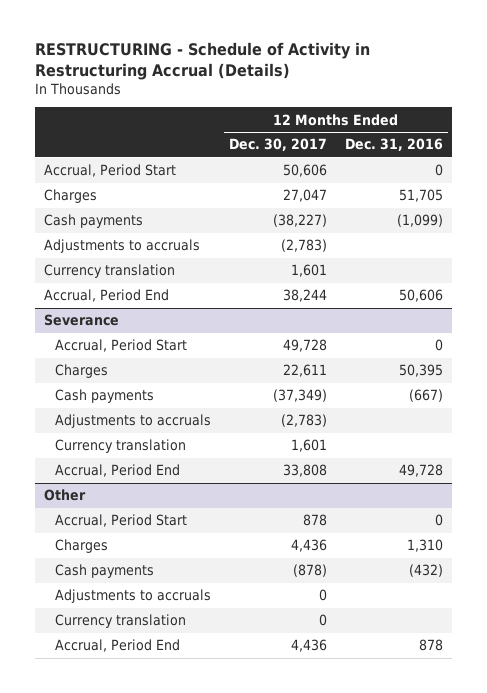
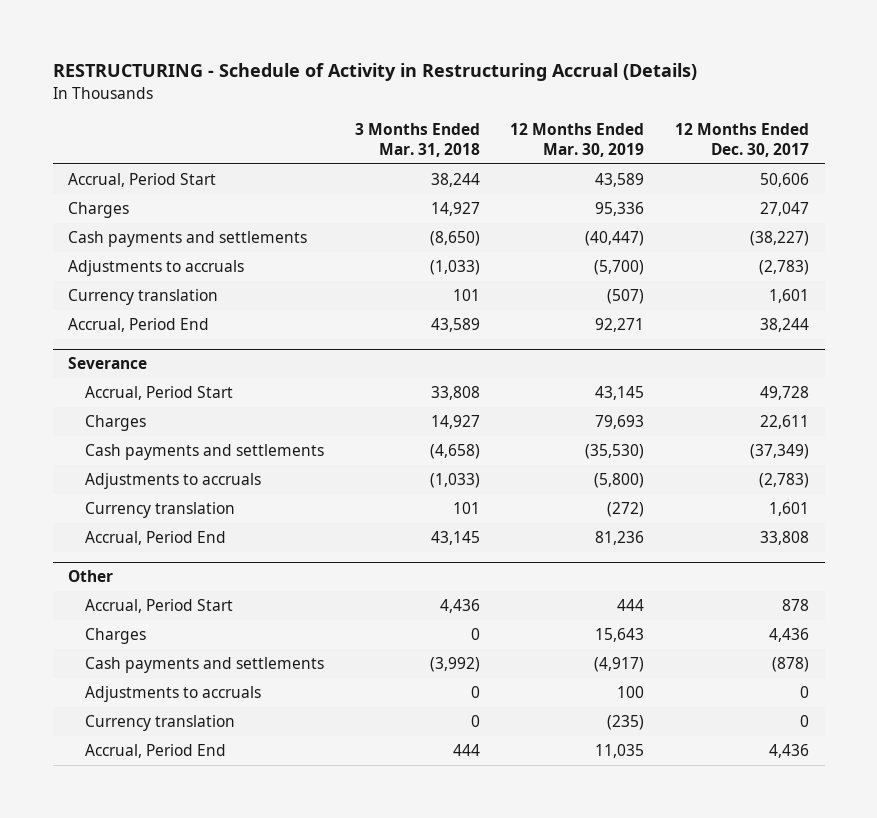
[345,138,444,152] Dec. 31, 2016 -> none
none -> [354,122,480,157] 3 Months Ended Mar. 31, 2018
none -> [510,122,645,157] 12 Months Ended Mar. 30, 2019
[43,214,143,229] Cash payments -> [68,231,308,248] Cash payments and settlements
[54,389,154,404] Cash payments -> [84,444,324,461] Cash payments and settlements
[54,564,154,579] Cash payments -> [84,657,324,674] Cash payments and settlements

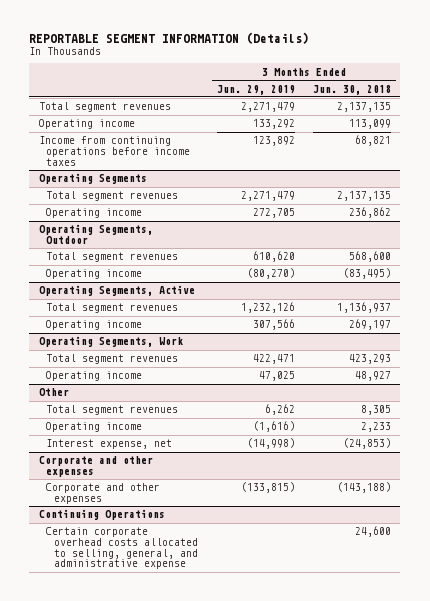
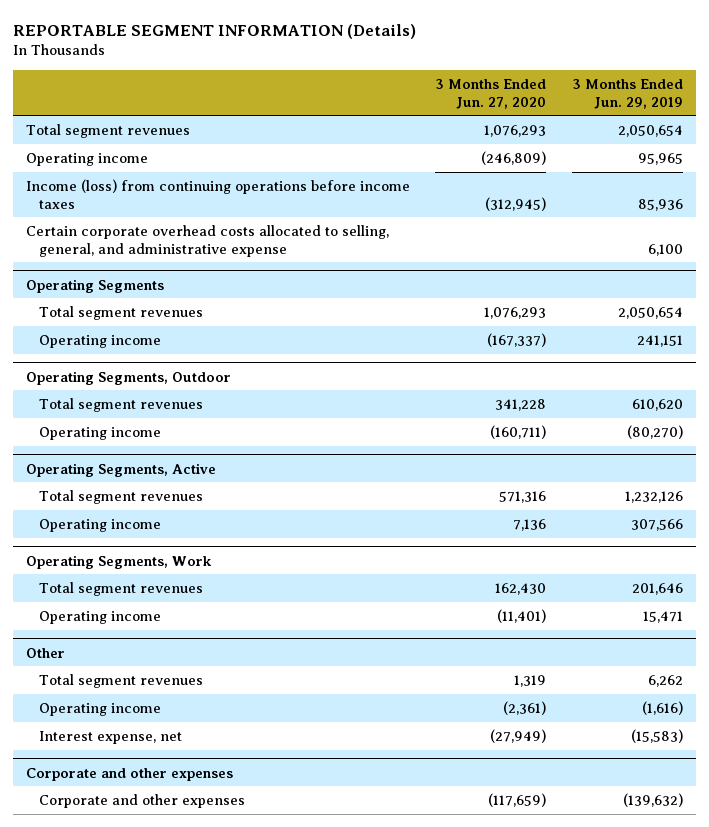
[313,84,392,95] Jun. 30, 2018 -> none
none -> [435,78,547,109] 3 Months Ended Jun. 27, 2020
[240,102,295,113] 2,271,479 -> [617,124,683,137] 2,050,654
[252,119,295,130] 133,292 -> [637,152,683,165] 95,965
[38,136,191,166] Income from continuing operations before income taxes -> [25,178,410,209] Income (loss) from continuing operations before income taxes
[252,136,295,147] 123,892 -> [637,198,683,211] 85,936
none -> [25,224,389,257] Certain corporate overhead costs allocated to selling, general, and administrative expense
[240,191,295,202] 2,271,479 -> [617,306,683,319] 2,050,654
[252,208,295,219] 272,705 -> [636,334,683,347] 241,151
[252,354,295,365] 422,471 -> [631,582,683,595] 201,646
[258,371,295,382] 47,025 -> [642,610,683,623] 15,471
[246,438,295,450] (14,998) -> [630,728,683,743] (15,583)
[38,509,165,521] Continuing Operations -> none
[46,527,199,570] Certain corporate overhead costs allocated to selling, general, and administrative expense -> none
[240,482,295,494] (133,815) -> [622,792,683,807] (139,632)

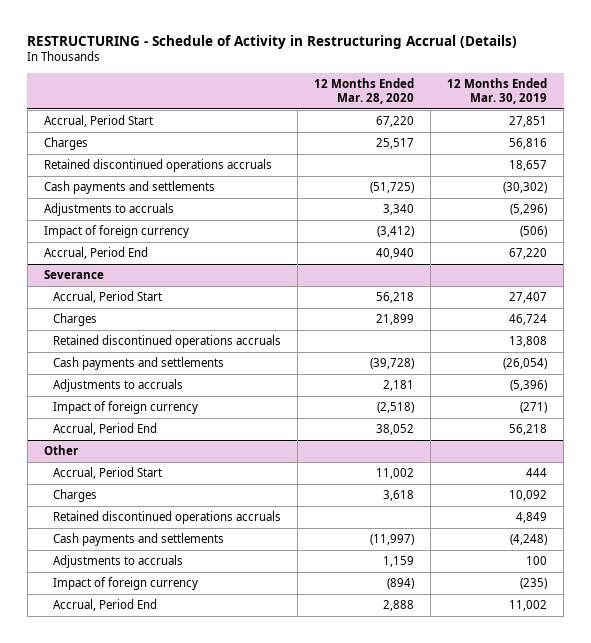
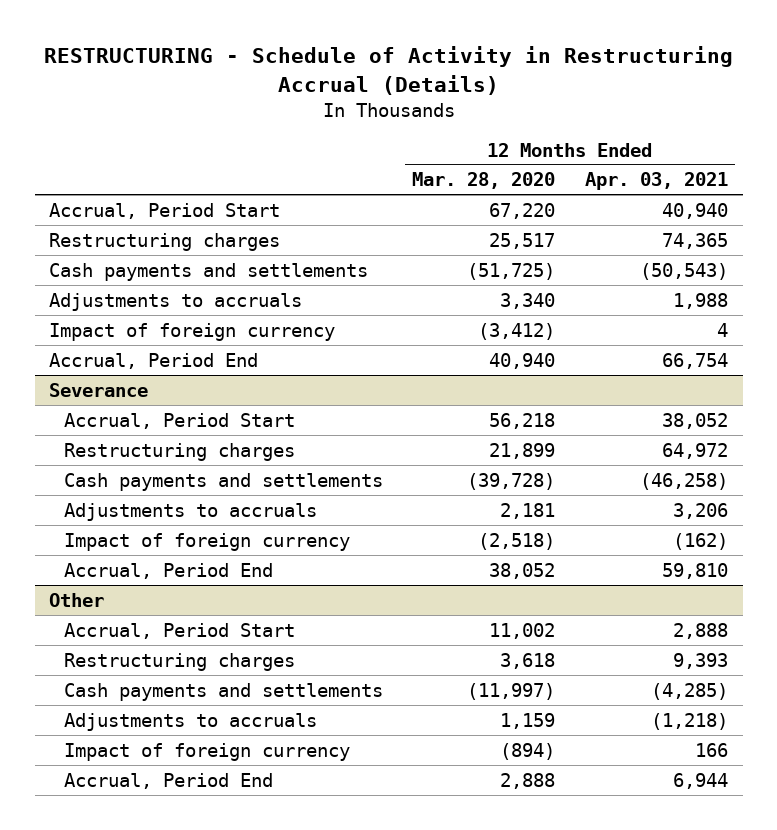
[447,77,548,105] 12 Months Ended Mar. 30, 2019 -> none
none -> [584,172,728,191] Apr. 03, 2021
[44,158,273,172] Retained discontinued operations accruals -> none
[44,136,89,150] Charges -> [49,232,281,251] Restructuring charges
[52,334,281,348] Retained discontinued operations accruals -> none
[52,312,97,326] Charges -> [63,442,295,461] Restructuring charges
[52,510,281,524] Retained discontinued operations accruals -> none
[52,488,97,502] Charges -> [63,652,295,671] Restructuring charges

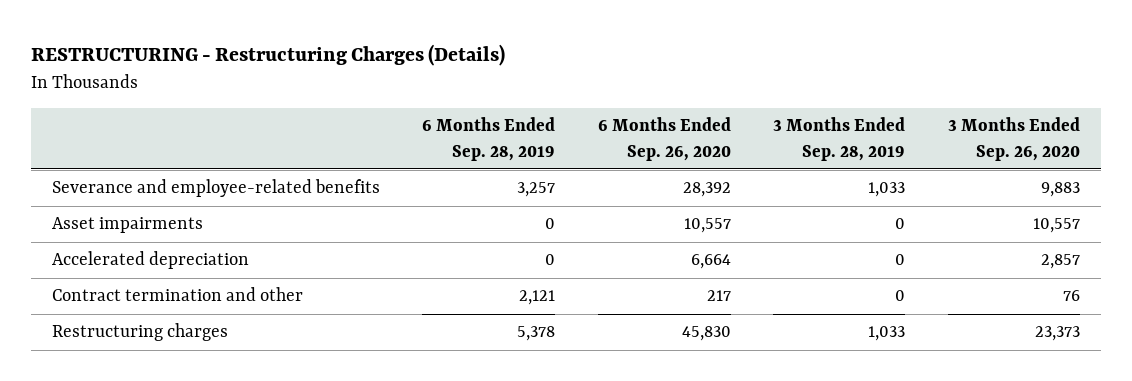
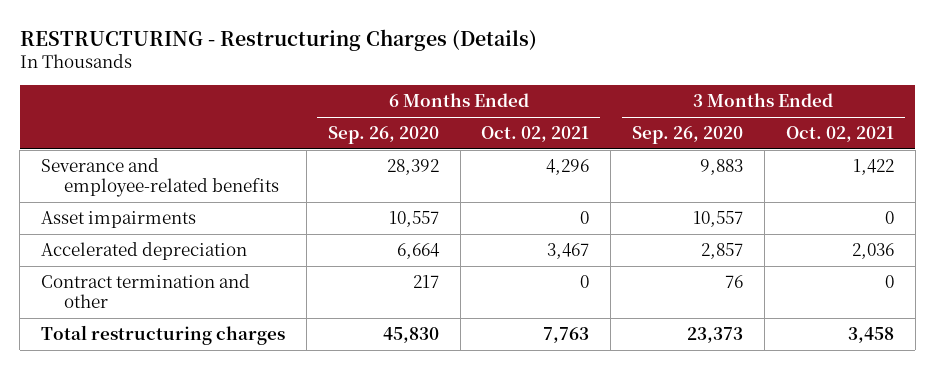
[422,117,556,161] 6 Months Ended Sep. 28, 2019 -> none
[773,117,906,161] 3 Months Ended Sep. 28, 2019 -> none
none -> [481,126,590,143] Oct. 02, 2021
none -> [785,126,894,143] Oct. 02, 2021
[51,323,228,342] Restructuring charges -> [40,325,285,346] Total restructuring charges

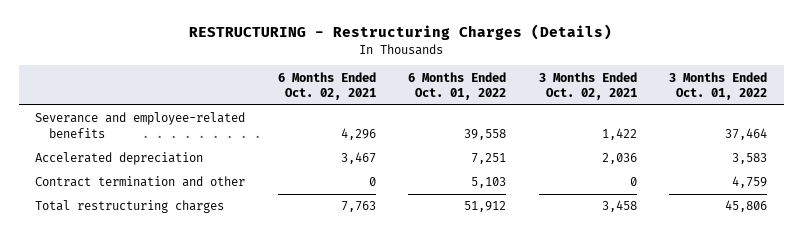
[327,126,439,145] Sep. 26, 2020 -> none
[632,126,744,145] Sep. 26, 2020 -> none
none -> [408,71,507,101] 6 Months Ended Oct. 01, 2022
none -> [669,71,768,101] 3 Months Ended Oct. 01, 2022
[40,211,196,229] Asset impairments -> none

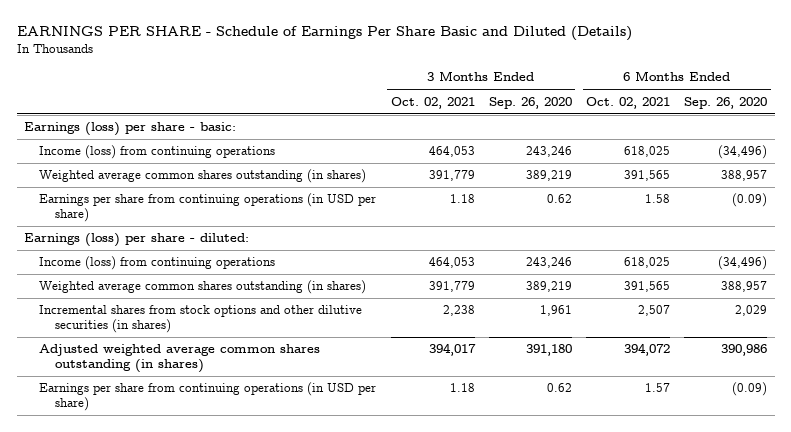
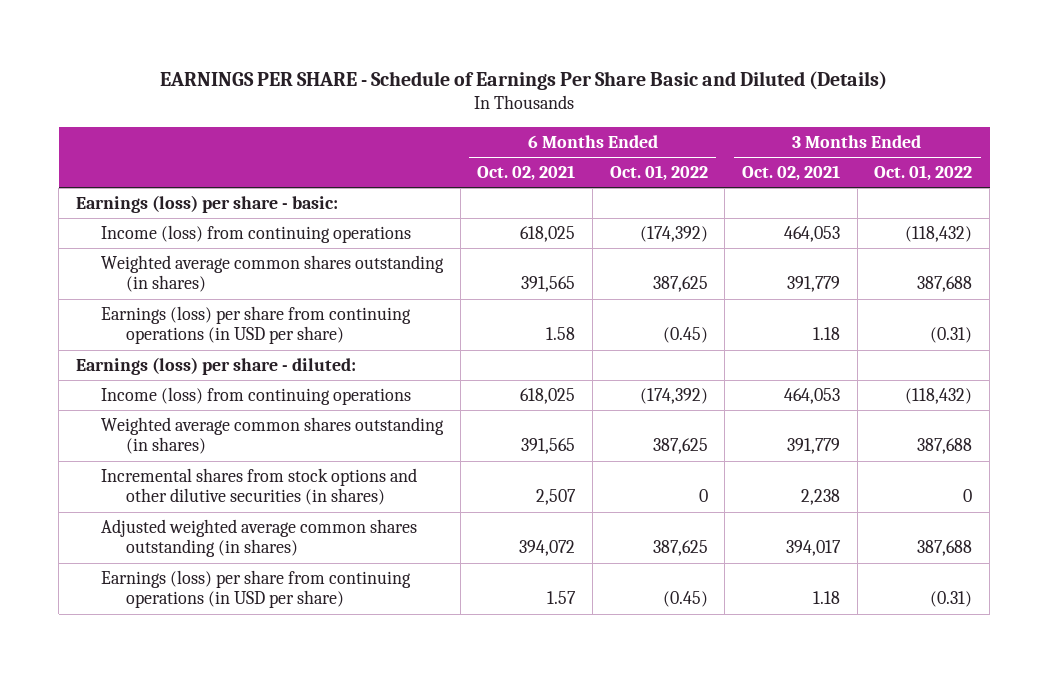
[488,96,572,109] Sep. 26, 2020 -> none
[684,96,768,109] Sep. 26, 2020 -> none
none -> [609,165,708,182] Oct. 01, 2022
none -> [874,165,973,182] Oct. 01, 2022
[39,193,377,223] Earnings per share from continuing operations (in USD per share) -> [101,306,412,345] Earnings (loss) per share from continuing operations (in USD per share)
[39,382,377,412] Earnings per share from continuing operations (in USD per share) -> [101,570,412,609] Earnings (loss) per share from continuing operations (in USD per share)

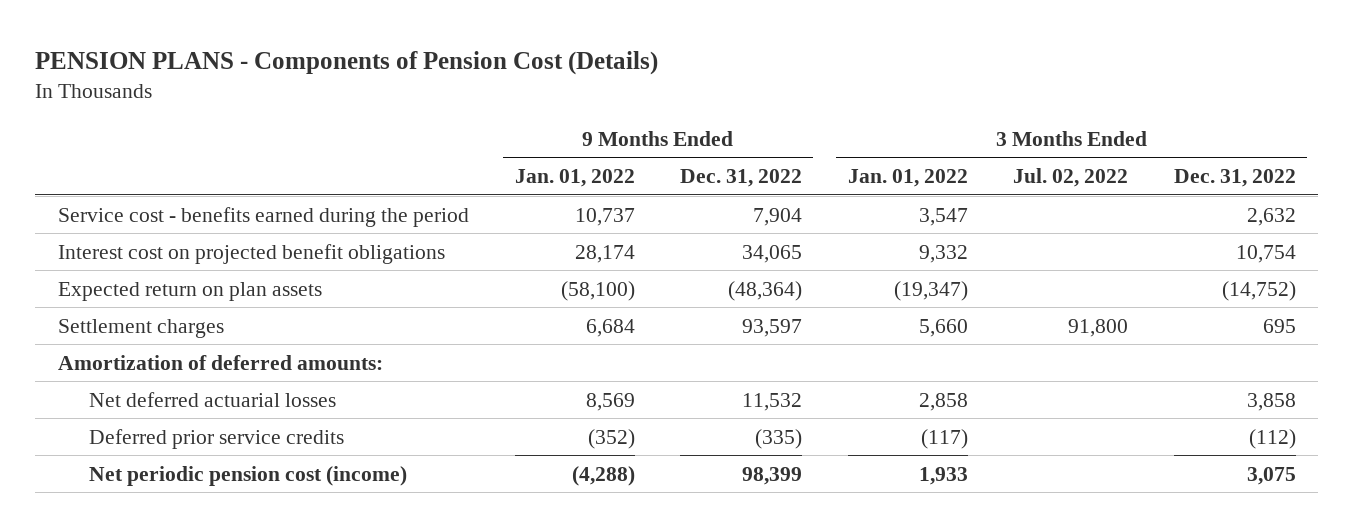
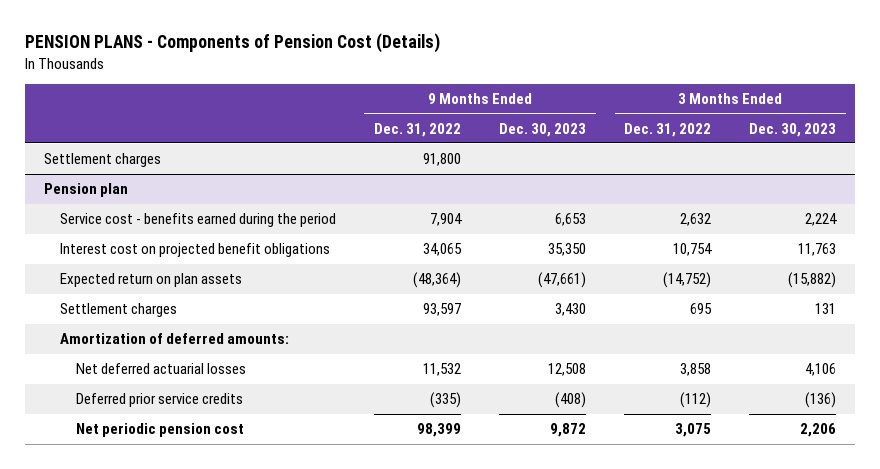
[514,169,635,188] Jan. 01, 2022 -> none
[847,169,968,188] Jan. 01, 2022 -> none
[1013,168,1129,188] Jul. 02, 2022 -> none
none -> [499,122,587,137] Dec. 30, 2023
none -> [749,122,837,137] Dec. 30, 2023
none -> [44,153,162,168] Settlement charges
none -> [44,183,129,198] Pension plan
[88,465,407,486] Net periodic pension cost (income) -> [75,423,244,438] Net periodic pension cost

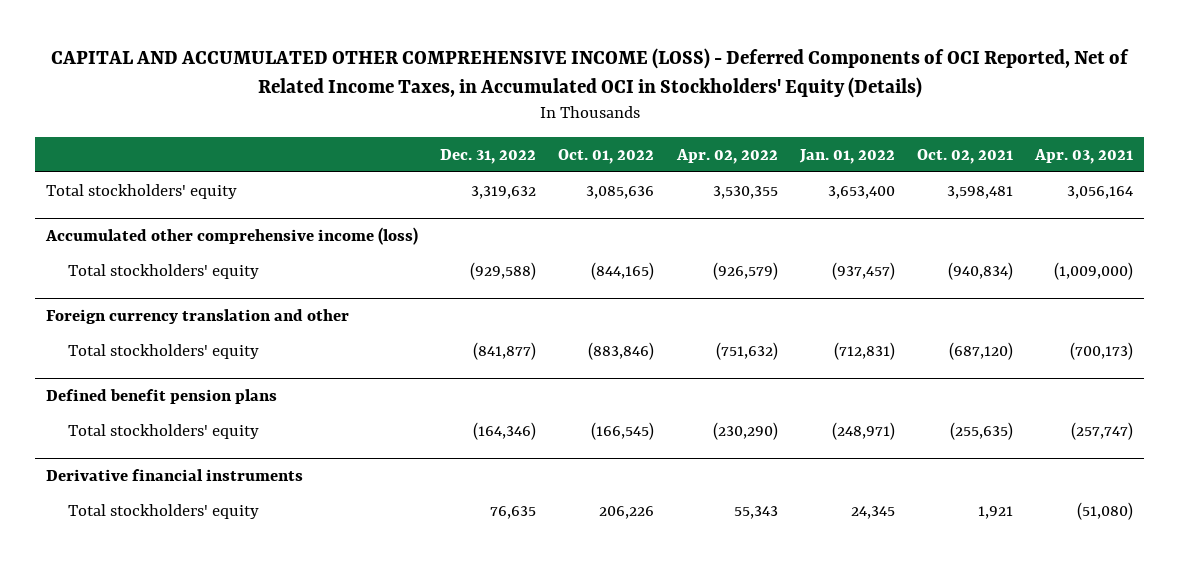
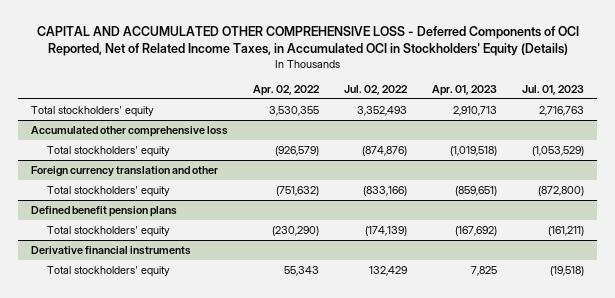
[50,48,1129,99] CAPITAL AND ACCUMULATED OTHER COMPREHENSIVE INCOME (LOSS) - Deferred Components of OCI Reported, Net of Related Income Taxes, in Accumulated OCI in Stockholders' Equity (Details) -> [36,25,579,56] CAPITAL AND ACCUMULATED OTHER COMPREHENSIVE LOSS - Deferred Components of OCI Reported, Net of Related Income Taxes, in Accumulated OCI in Stockholders' Equity (Details)
[440,148,537,164] Dec. 31, 2022 -> none
[558,148,655,164] Oct. 01, 2022 -> none
[798,148,895,164] Jan. 01, 2022 -> none
[917,148,1014,164] Oct. 02, 2021 -> none
[1034,148,1134,164] Apr. 03, 2021 -> none
none -> [344,84,409,95] Jul. 02, 2022
none -> [432,84,498,96] Apr. 01, 2023
none -> [522,84,585,95] Jul. 01, 2023
[45,227,419,246] Accumulated other comprehensive income (loss) -> [30,126,228,138] Accumulated other comprehensive loss

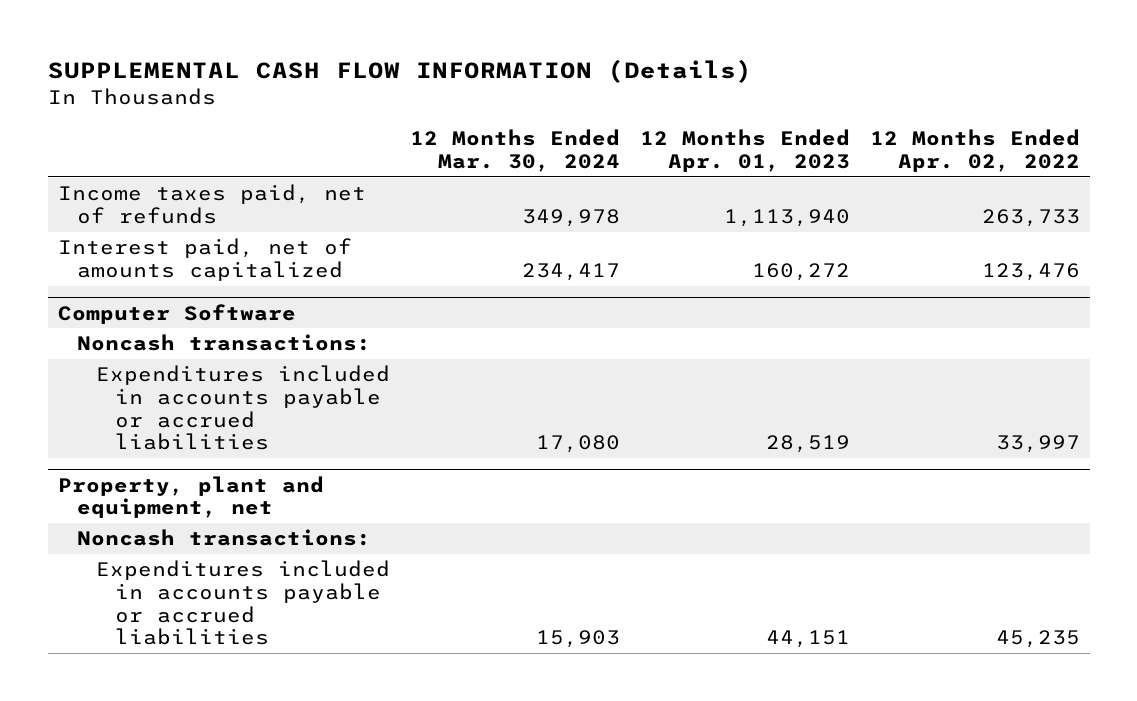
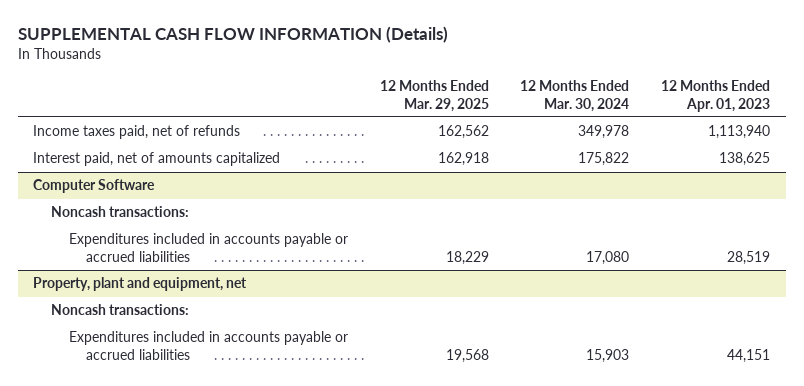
[869,129,1080,172] 12 Months Ended Apr. 02, 2022 -> none
none -> [379,80,489,112] 12 Months Ended Mar. 29, 2025
[521,262,620,281] 234,417 -> [578,152,630,167] 175,822
[751,262,850,281] 160,272 -> [719,152,771,167] 138,625

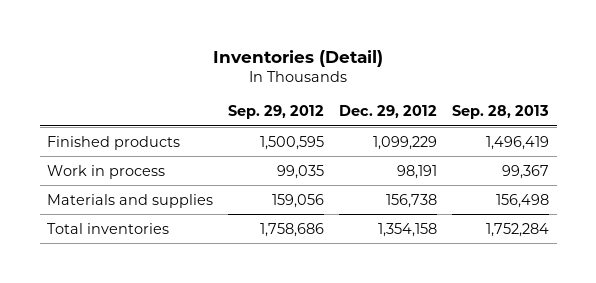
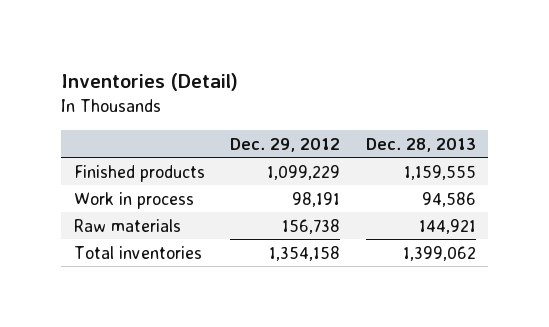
[228,105,325,120] Sep. 29, 2012 -> none
[452,105,550,120] Sep. 28, 2013 -> none
none -> [365,137,476,152] Dec. 28, 2013
[47,193,214,208] Materials and supplies -> [73,218,181,232] Raw materials

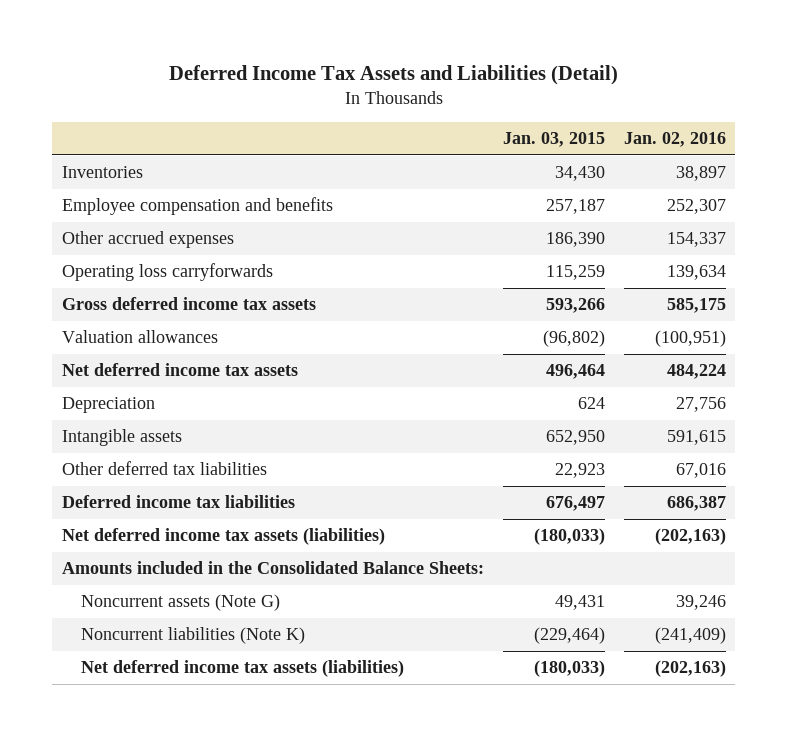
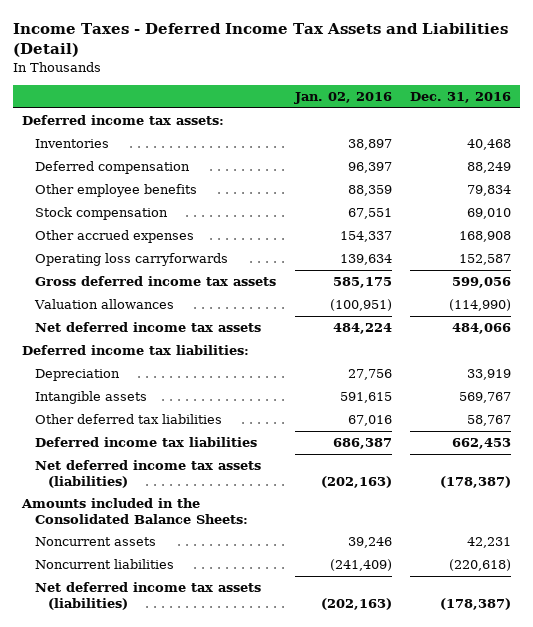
[168,64,618,85] Deferred Income Tax Assets and Liabilities (Detail) -> [13,22,509,58] Income Taxes - Deferred Income Tax Assets and Liabilities (Detail)
[502,132,605,148] Jan. 03, 2015 -> none
none -> [410,92,512,104] Dec. 31, 2016
none -> [22,115,225,126] Deferred income tax assets:
[61,197,333,216] Employee compensation and benefits -> [35,161,191,175] Deferred compensation
[666,199,726,215] 252,307 -> [347,162,392,174] 96,397
none -> [35,184,198,198] Other employee benefits
none -> [35,207,169,221] Stock compensation
none -> [22,345,250,356] Deferred income tax liabilities:
[81,594,281,612] Noncurrent assets (Note G) -> [35,537,157,547] Noncurrent assets
[81,627,306,645] Noncurrent liabilities (Note K) -> [35,559,175,570] Noncurrent liabilities

